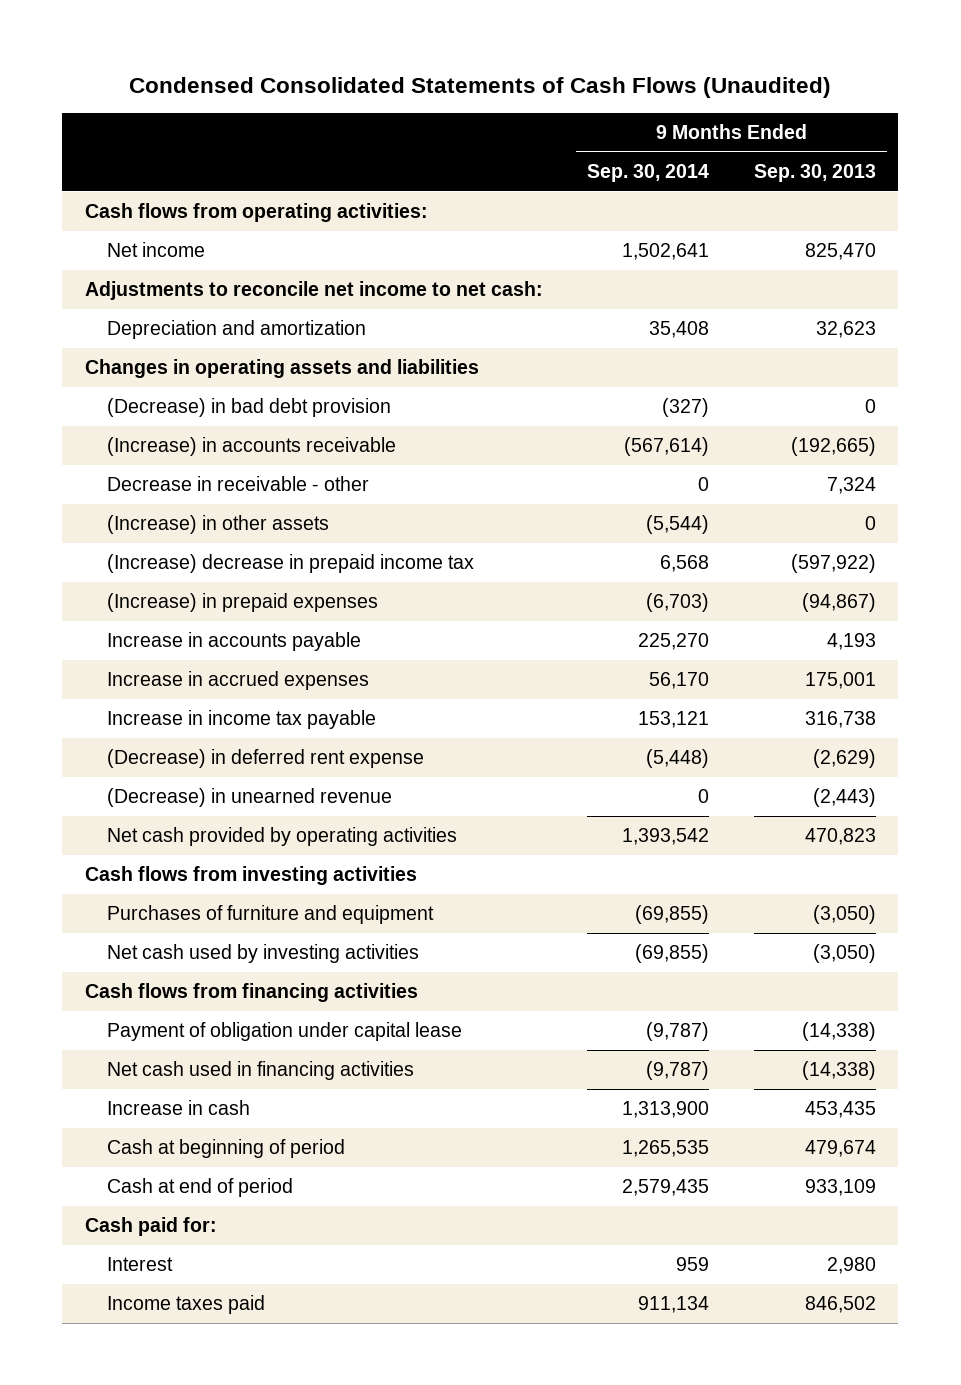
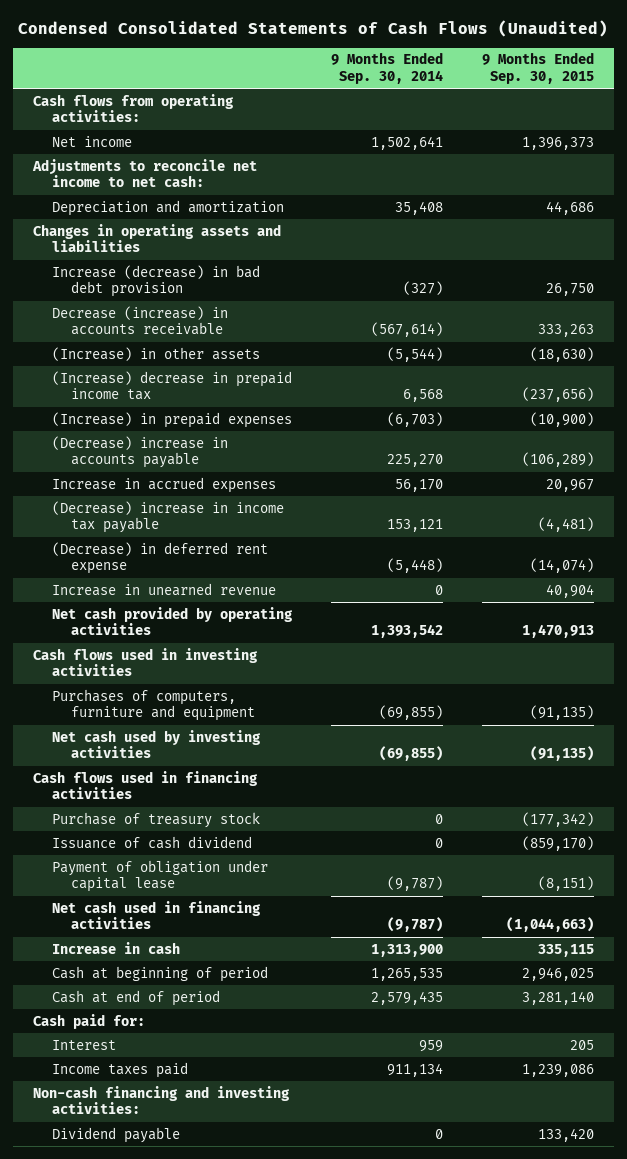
[753,163,876,182] Sep. 30, 2013 -> none
none -> [482,52,595,84] 9 Months Ended Sep. 30, 2015
[107,476,370,492] Decrease in receivable - other -> none
[107,398,392,418] (Decrease) in bad debt provision -> [51,264,260,298] Increase (decrease) in bad debt provision
[107,437,397,457] (Increase) in accounts receivable -> [51,305,228,336] Decrease (increase) in accounts receivable
[107,632,362,652] Increase in accounts payable -> [51,435,228,469] (Decrease) increase in accounts payable
[107,710,377,730] Increase in income tax payable -> [51,500,284,534] (Decrease) increase in income tax payable
[107,788,393,808] (Decrease) in unearned revenue -> [51,582,276,596] Increase in unearned revenue
[84,866,417,886] Cash flows from investing activities -> [32,647,258,677] Cash flows used in investing activities
[107,905,435,925] Purchases of furniture and equipment -> [51,688,256,722] Purchases of computers, furniture and equipment
[84,983,418,1003] Cash flows from financing activities -> [32,770,258,800] Cash flows used in financing activities
none -> [51,811,260,828] Purchase of treasury stock
none -> [51,835,252,849] Issuance of cash dividend
none -> [32,1085,290,1115] Non-cash financing and investing activities:
none -> [51,1126,180,1143] Dividend payable

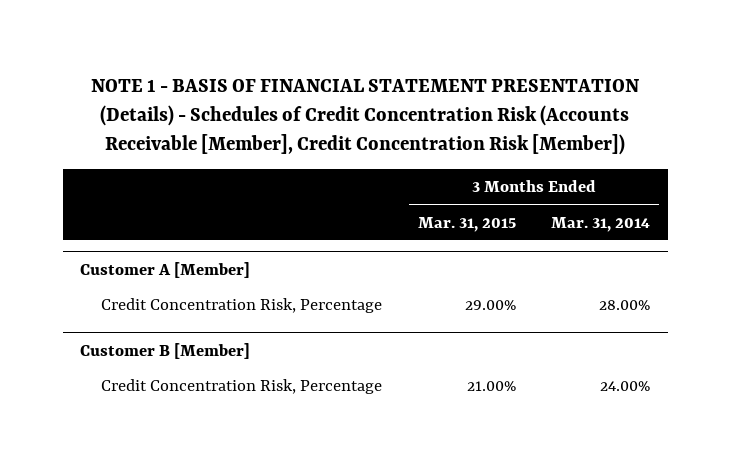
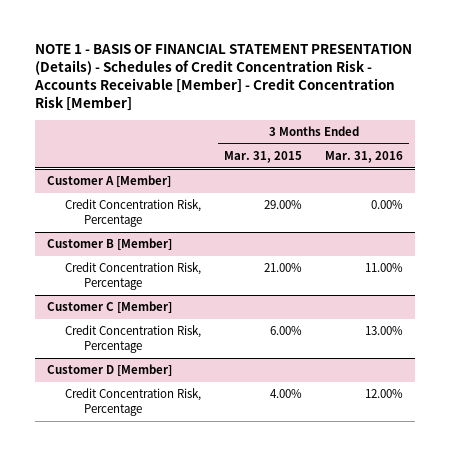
[91,78,640,156] NOTE 1 - BASIS OF FINANCIAL STATEMENT PRESENTATION (Details) - Schedules of Credit Concentration Risk (Accounts Receivable [Member], Credit Concentration Risk [Member]) -> [34,43,413,111] NOTE 1 - BASIS OF FINANCIAL STATEMENT PRESENTATION (Details) - Schedules of Credit Concentration Risk - Accounts Receivable [Member] - Credit Concentration Risk [Member]
[551,216,651,232] Mar. 31, 2014 -> none
none -> [325,150,404,163] Mar. 31, 2016
none -> [46,301,172,314] Customer C [Member]
none -> [65,325,202,354] Credit Concentration Risk, Percentage
none -> [46,364,172,377] Customer D [Member]
none -> [65,388,202,417] Credit Concentration Risk, Percentage

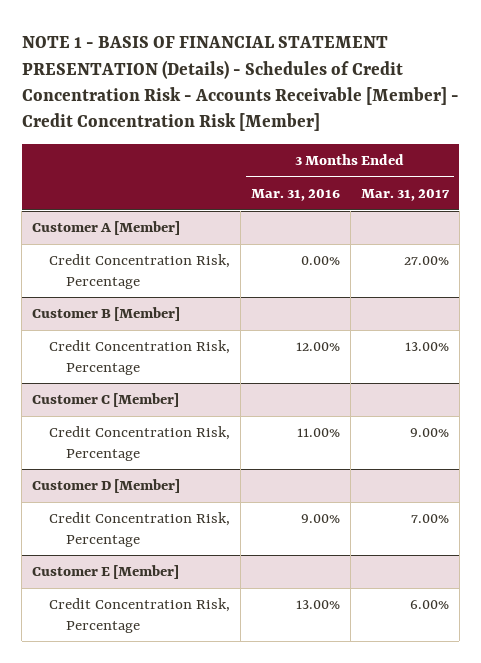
[224,150,303,163] Mar. 31, 2015 -> none
none -> [360,189,450,202] Mar. 31, 2017
[365,263,404,273] 11.00% -> [295,342,340,352] 12.00%
[365,326,404,336] 13.00% -> [296,428,340,438] 11.00%
[365,389,404,399] 12.00% -> [300,514,340,524] 9.00%
none -> [32,565,180,580] Customer E [Member]
none -> [49,598,231,633] Credit Concentration Risk, Percentage

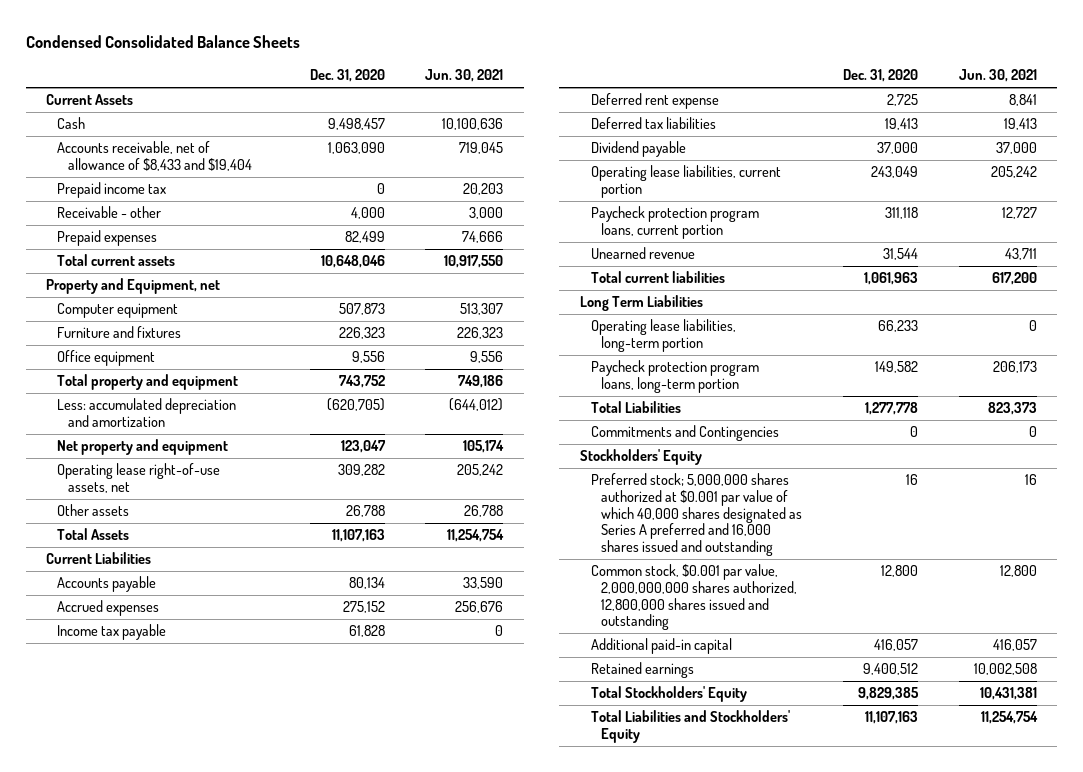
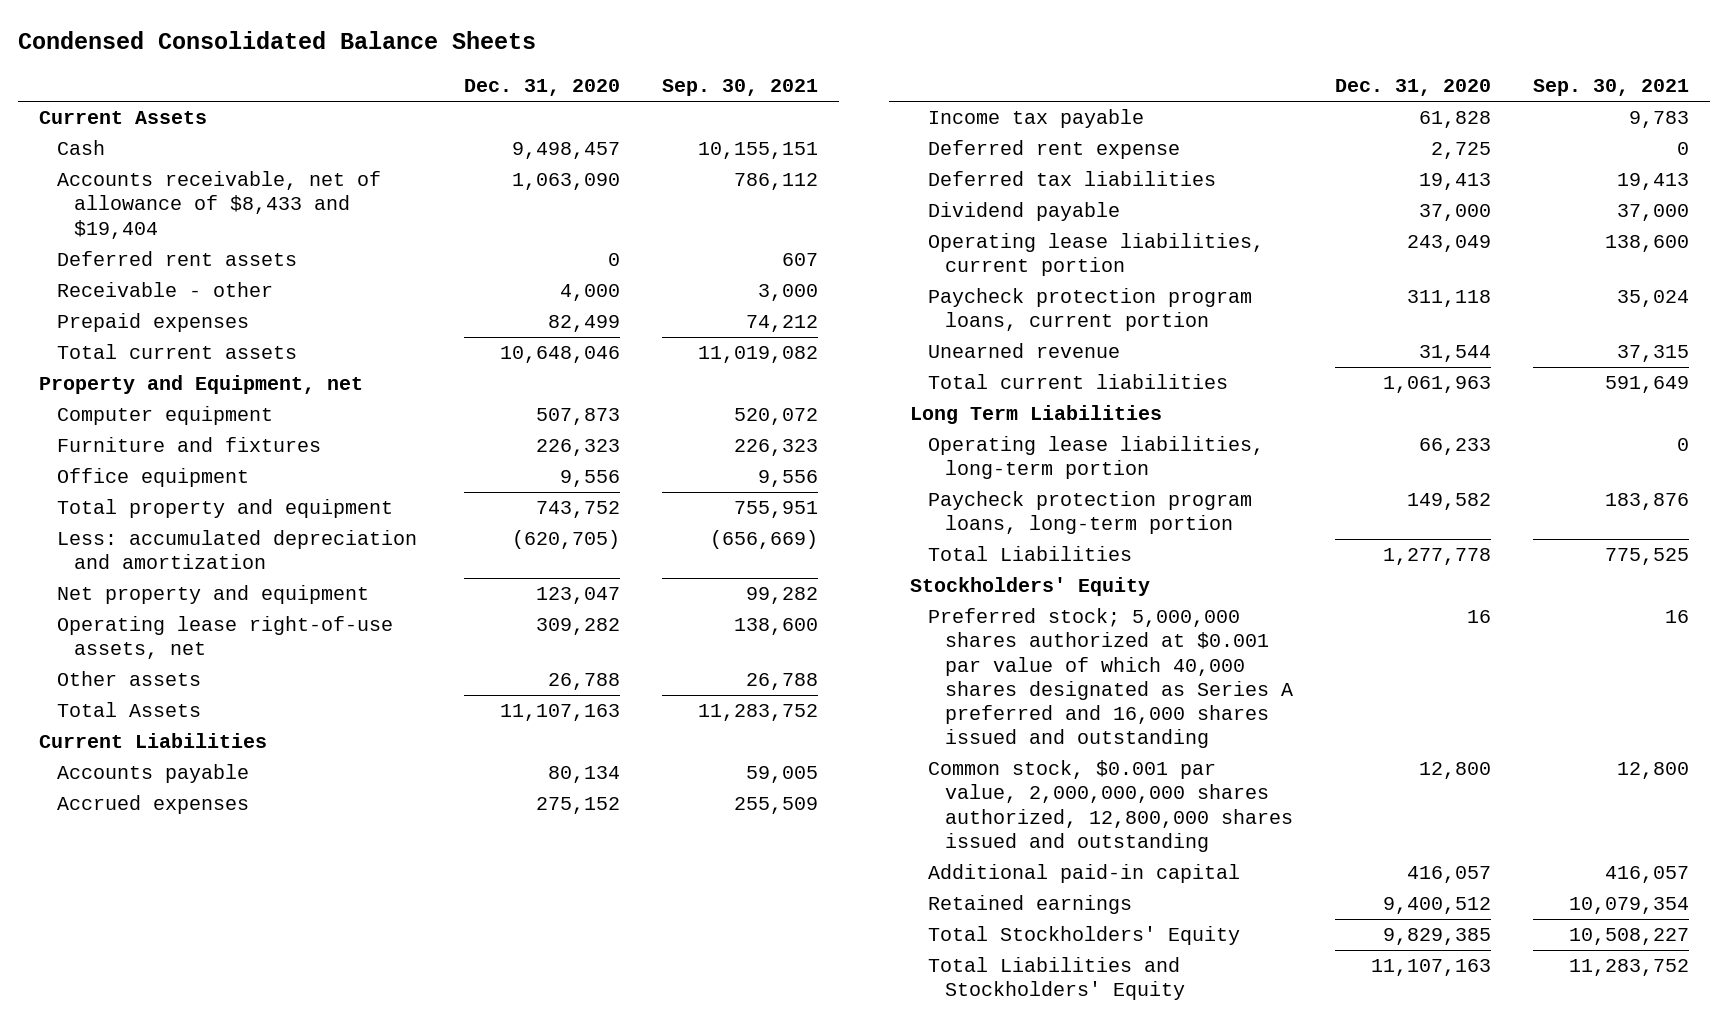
[425,69,504,83] Jun. 30, 2021 -> none
none -> [661,79,818,97] Sep. 30, 2021
[57,182,167,199] Prepaid income tax -> none
none -> [56,251,297,267] Deferred rent assets
[590,425,779,442] Commitments and Contingencies -> none

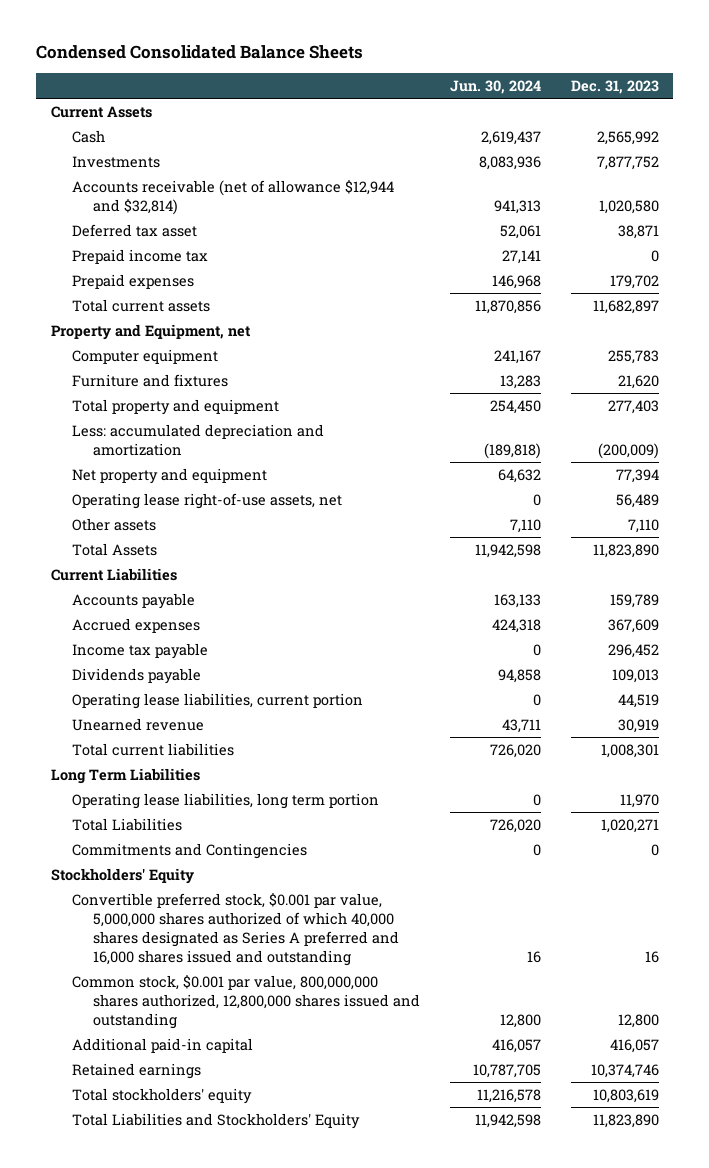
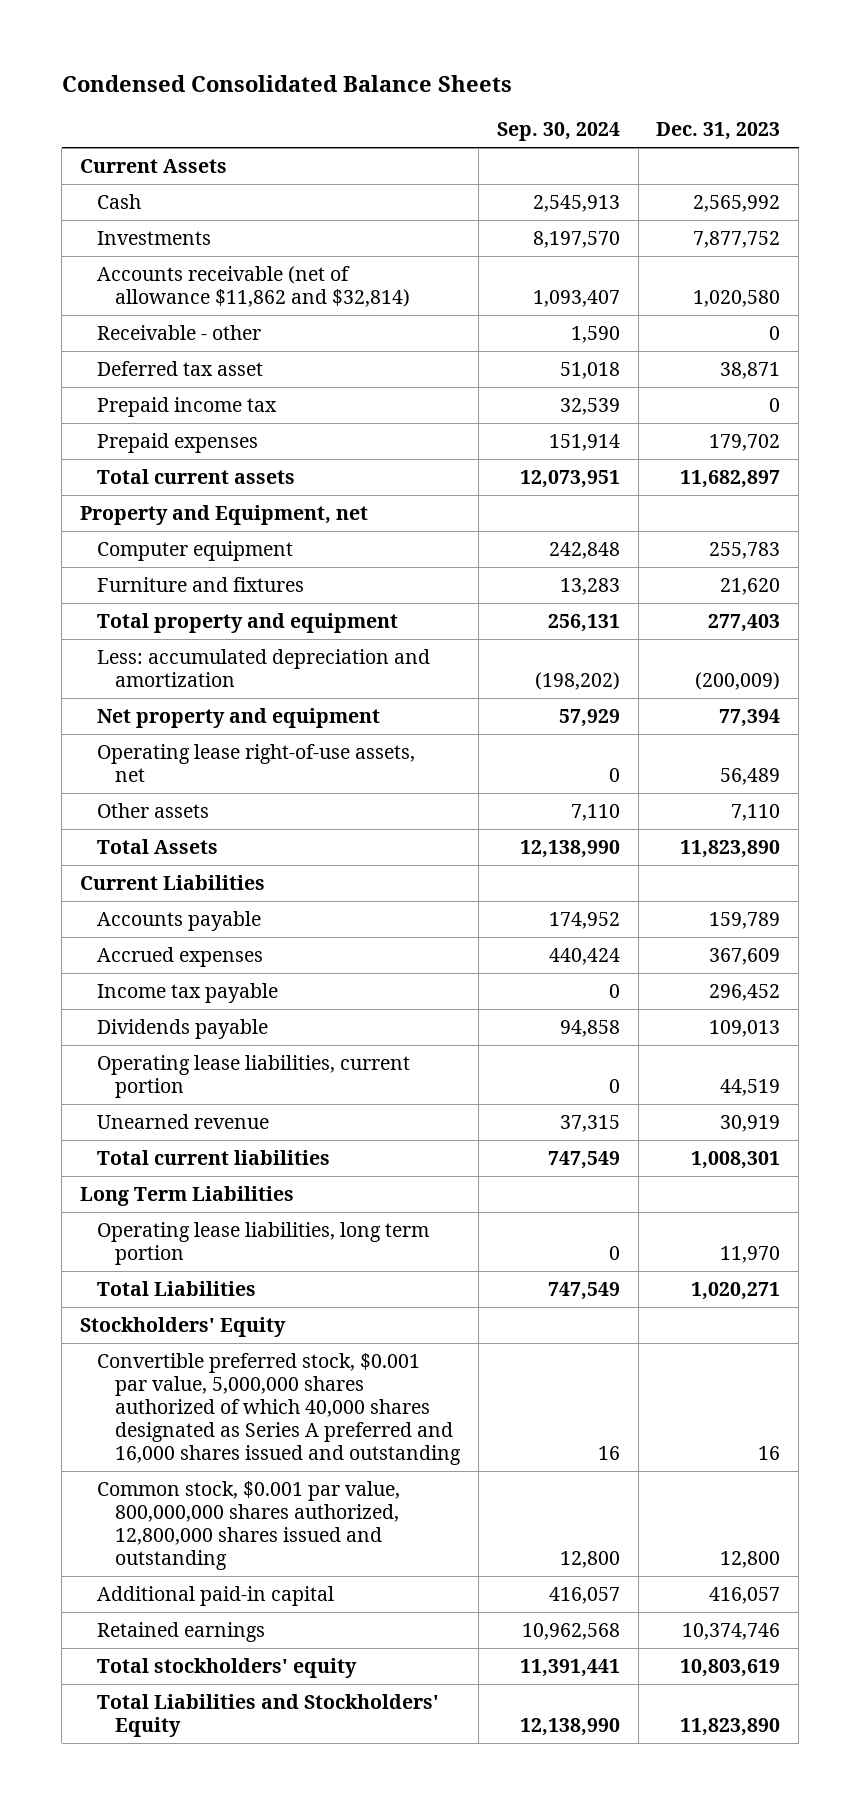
[449,79,541,94] Jun. 30, 2024 -> none
none -> [496,121,620,141] Sep. 30, 2024
[71,179,394,215] Accounts receivable (net of allowance $12,944 and $32,814) -> [97,266,411,308] Accounts receivable (net of allowance $11,862 and $32,814)
none -> [97,325,262,341] Receivable - other
[71,842,307,859] Commitments and Contingencies -> none

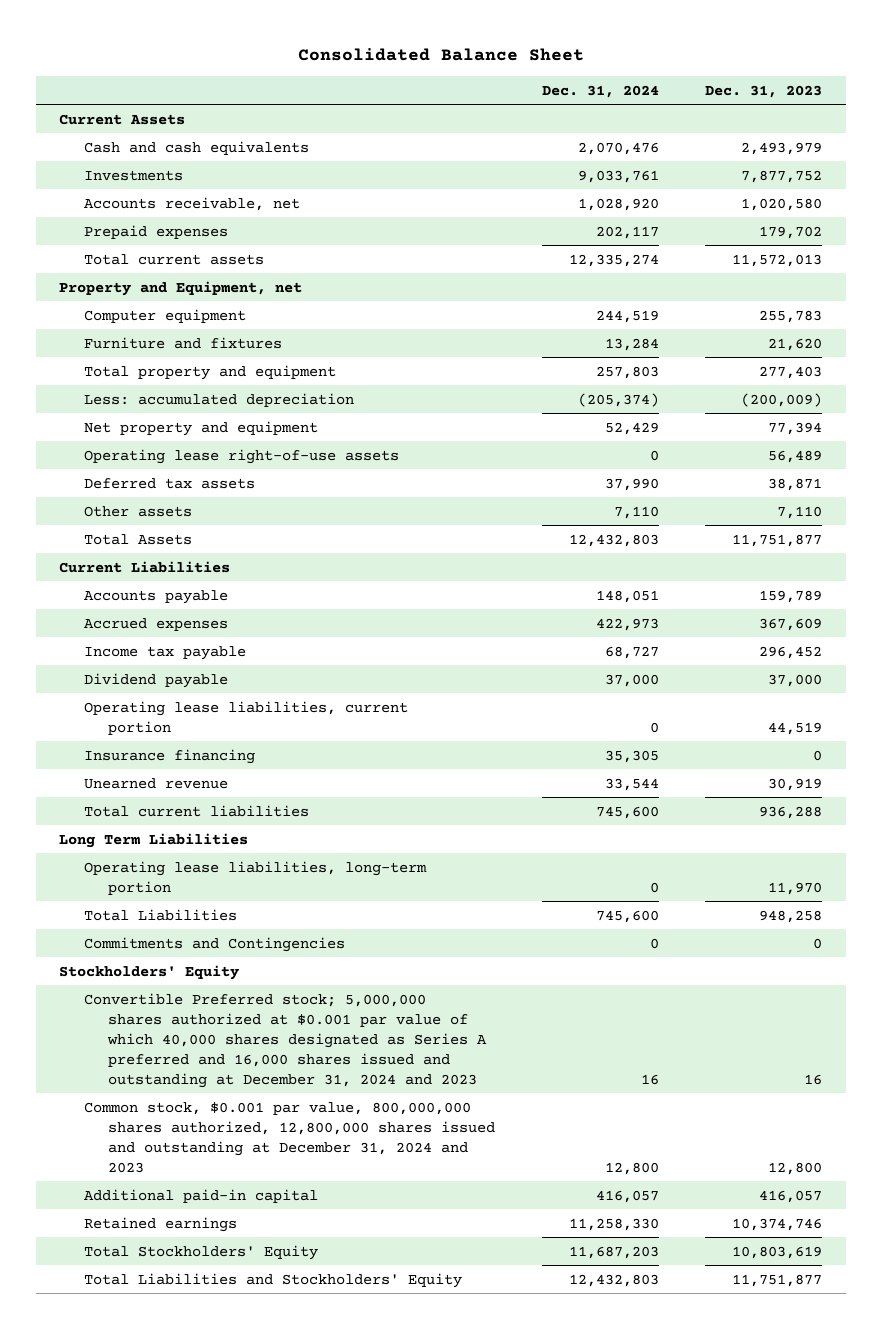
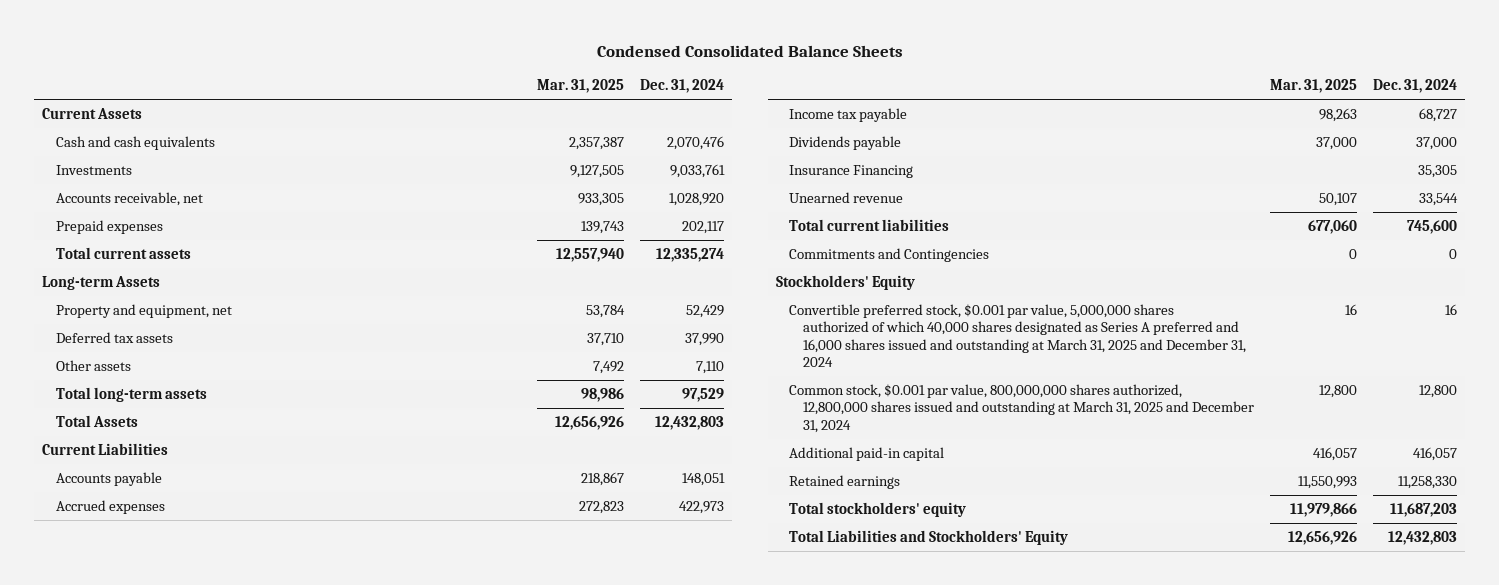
[297,48,584,62] Consolidated Balance Sheet -> [596,44,903,57] Condensed Consolidated Balance Sheets
[705,84,823,98] Dec. 31, 2023 -> none
none -> [537,79,625,94] Mar. 31, 2025
[59,280,303,296] Property and Equipment, net -> none
[83,308,246,323] Computer equipment -> none
[83,336,282,349] Furniture and fixtures -> none
[83,364,336,380] Total property and equipment -> none
[83,392,354,407] Less: accumulated depreciation -> none
[83,448,399,464] Operating lease right-of-use assets -> none
none -> [42,276,161,291] Long-term Assets
[83,420,318,436] Net property and equipment -> [56,304,233,319] Property and equipment, net
none -> [56,387,208,403] Total long-term assets
[83,700,408,735] Operating lease liabilities, current portion -> none
[83,672,228,688] Dividend payable -> [789,136,902,151] Dividends payable
[83,748,255,764] Insurance financing -> [789,165,914,179] Insurance Financing
[59,832,249,848] Long Term Liabilities -> none
[83,860,427,895] Operating lease liabilities, long-term portion -> none
[83,908,237,921] Total Liabilities -> none
[83,992,488,1088] Convertible Preferred stock; 5,000,000 shares authorized at $0.001 par value of which 40,000 shares designated as Series A preferred and 16,000 shares issued and outstanding at December 31, 2024 and 2023 -> [789,304,1247,367] Convertible preferred stock, $0.001 par value, 5,000,000 shares authorized of which 40,000 shares designated as Series A preferred and 16,000 shares issued and outstanding at March 31, 2025 and December 31, 2024
[83,1101,496,1173] Common stock, $0.001 par value, 800,000,000 shares authorized, 12,800,000 shares issued and outstanding at December 31, 2024 and 2023 -> [789,384,1255,433] Common stock, $0.001 par value, 800,000,000 shares authorized, 12,800,000 shares issued and outstanding at March 31, 2025 and December 31, 2024
[83,1244,318,1260] Total Stockholders' Equity -> [789,502,967,518] Total stockholders' equity

